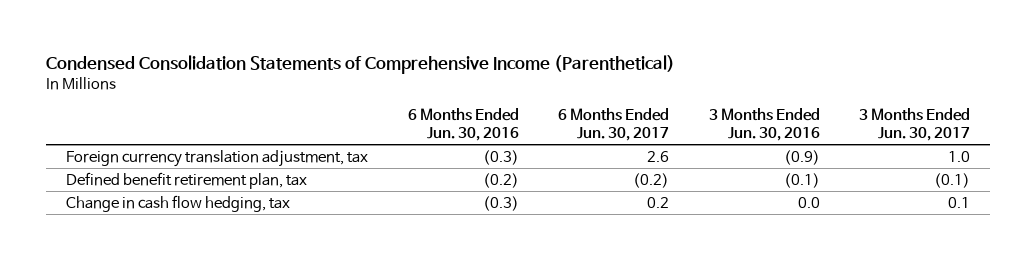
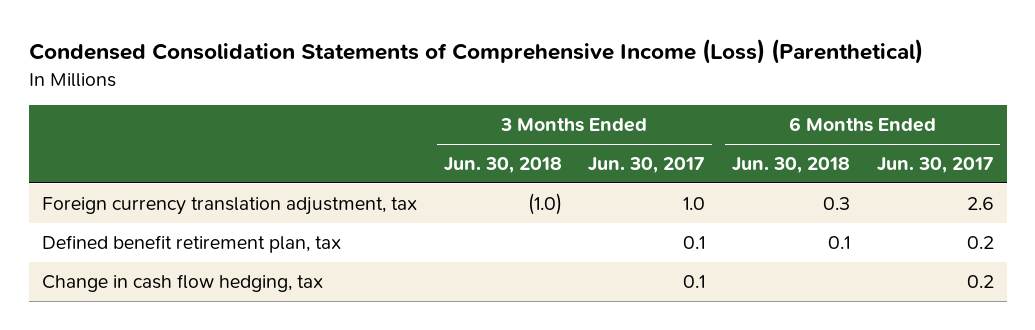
[46,54,676,74] Condensed Consolidation Statements of Comprehensive Income (Parenthetical) -> [28,39,923,65] Condensed Consolidation Statements of Comprehensive Income (Loss) (Parenthetical)
[407,107,519,142] 6 Months Ended Jun. 30, 2016 -> none
[708,107,820,142] 3 Months Ended Jun. 30, 2016 -> none
none -> [443,157,562,174] Jun. 30, 2018
none -> [731,157,850,174] Jun. 30, 2018
[633,172,670,188] (0.2) -> [966,236,994,250] 0.2
[934,172,971,188] (0.1) -> [683,236,706,250] 0.1

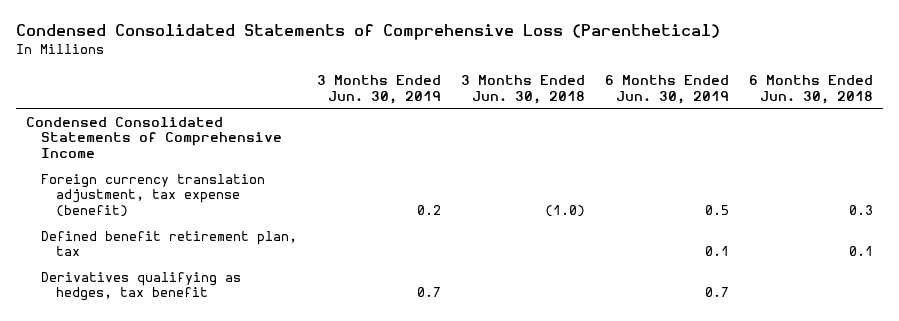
[28,39,923,65] Condensed Consolidation Statements of Comprehensive Income (Loss) (Parenthetical) -> [15,24,720,41] Condensed Consolidated Statements of Comprehensive Loss (Parenthetical)
[588,157,706,174] Jun. 30, 2017 -> none
[876,157,994,174] Jun. 30, 2017 -> none
none -> [316,74,441,104] 3 Months Ended Jun. 30, 2019
none -> [605,74,730,104] 6 Months Ended Jun. 30, 2019
none -> [25,116,282,159] Condensed Consolidated Statements of Comprehensive Income
[41,197,417,216] Foreign currency translation adjustment, tax -> [40,173,265,218] Foreign currency translation adjustment, tax expense (benefit)
[41,274,323,293] Change in cash flow hedging, tax -> none
none -> [40,271,241,302] Derivatives qualifying as hedges, tax benefit

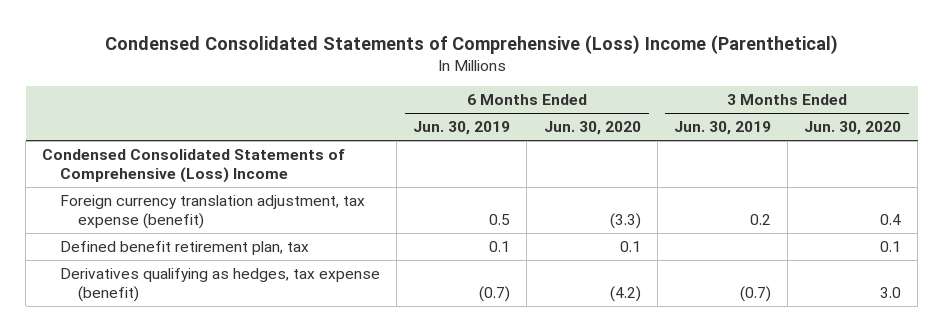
[15,24,720,41] Condensed Consolidated Statements of Comprehensive Loss (Parenthetical) -> [104,34,838,54] Condensed Consolidated Statements of Comprehensive (Loss) Income (Parenthetical)
[461,74,586,104] 3 Months Ended Jun. 30, 2018 -> none
[749,74,874,104] 6 Months Ended Jun. 30, 2018 -> none
none -> [543,121,641,136] Jun. 30, 2020
none -> [803,121,901,136] Jun. 30, 2020
[25,116,282,159] Condensed Consolidated Statements of Comprehensive Income -> [42,149,346,183] Condensed Consolidated Statements of Comprehensive (Loss) Income
[40,271,241,302] Derivatives qualifying as hedges, tax benefit -> [60,268,381,302] Derivatives qualifying as hedges, tax expense (benefit)
[416,287,441,298] 0.7 -> [739,285,771,302] (0.7)
[705,287,730,298] 0.7 -> [479,285,511,302] (0.7)

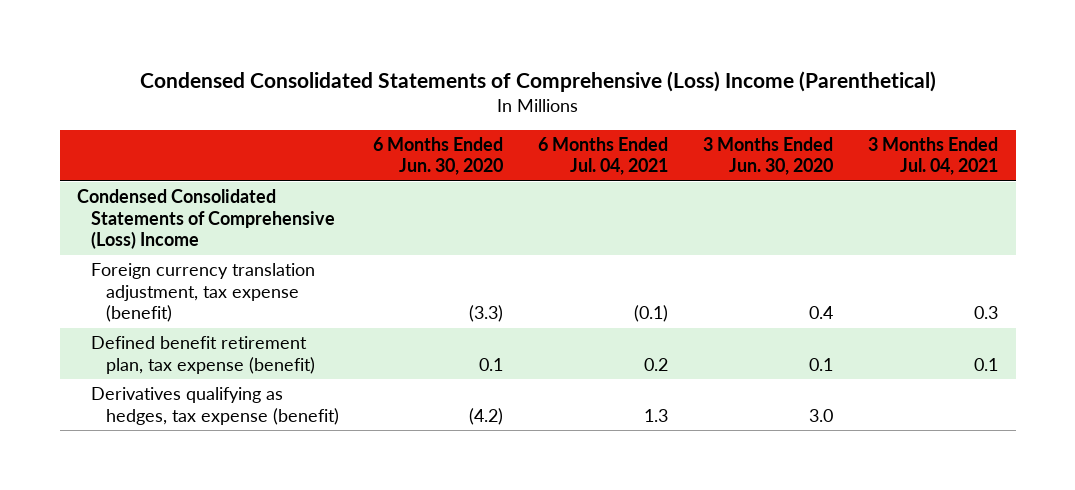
[413,121,511,136] Jun. 30, 2019 -> none
[673,121,771,136] Jun. 30, 2019 -> none
none -> [538,136,669,176] 6 Months Ended Jul. 04, 2021
none -> [868,136,999,176] 3 Months Ended Jul. 04, 2021
[60,241,310,256] Defined benefit retirement plan, tax -> [91,336,315,374] Defined benefit retirement plan, tax expense (benefit)

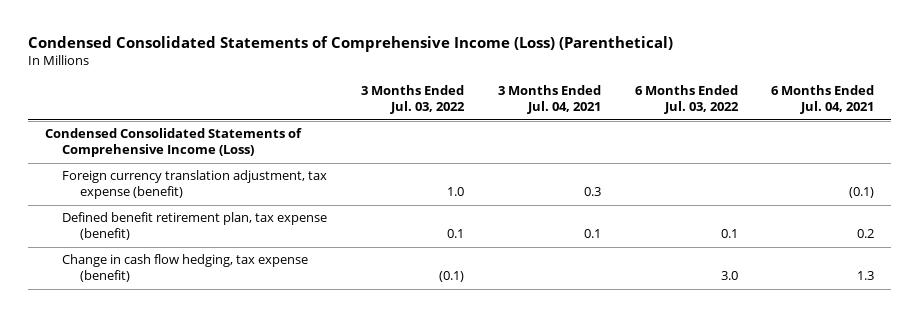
[139,70,936,92] Condensed Consolidated Statements of Comprehensive (Loss) Income (Parenthetical) -> [27,35,673,52] Condensed Consolidated Statements of Comprehensive Income (Loss) (Parenthetical)
[373,136,504,176] 6 Months Ended Jun. 30, 2020 -> none
[703,136,834,176] 3 Months Ended Jun. 30, 2020 -> none
none -> [361,85,466,115] 3 Months Ended Jul. 03, 2022
none -> [634,85,739,115] 6 Months Ended Jul. 03, 2022
[77,189,336,250] Condensed Consolidated Statements of Comprehensive (Loss) Income -> [44,128,302,158] Condensed Consolidated Statements of Comprehensive Income (Loss)
[91,387,339,425] Derivatives qualifying as hedges, tax expense (benefit) -> [62,254,309,283] Change in cash flow hedging, tax expense (benefit)

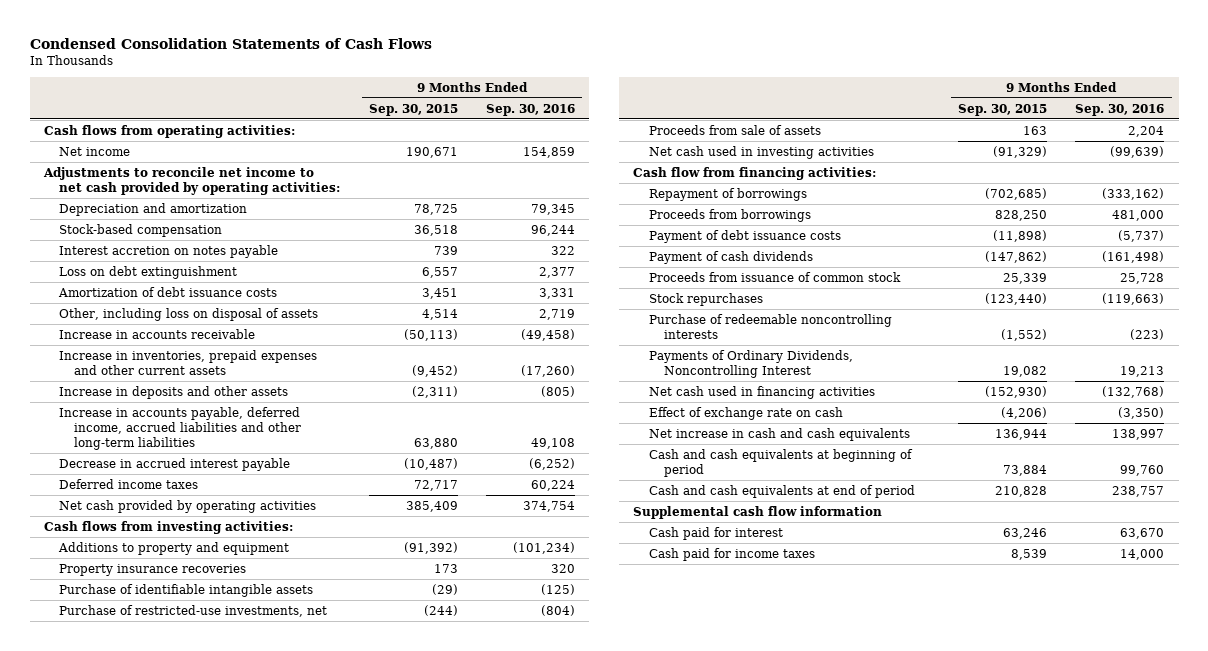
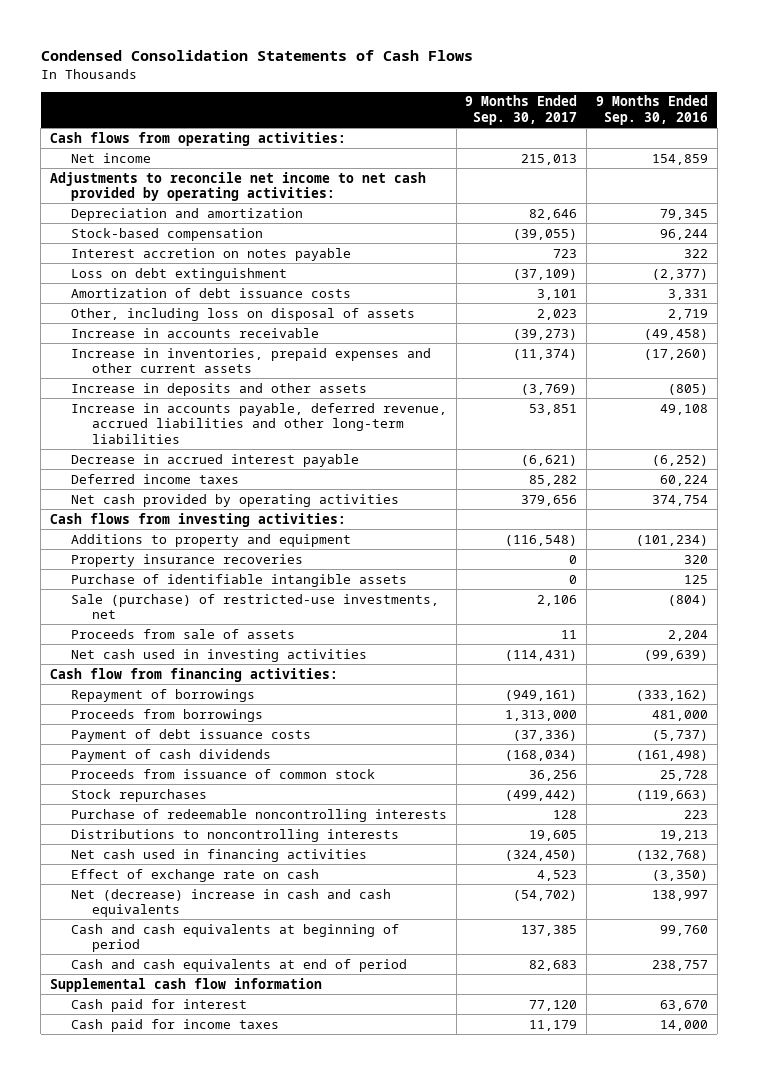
[368,103,458,116] Sep. 30, 2015 -> none
none -> [465,95,578,125] 9 Months Ended Sep. 30, 2017
[538,266,575,278] 2,377 -> [651,268,708,280] (2,377)
[59,406,302,451] Increase in accounts payable, deferred income, accrued liabilities and other long-term liabilities -> [70,402,447,445] Increase in accounts payable, deferred revenue, accrued liabilities and other long-term liabilities
[540,583,575,595] (125) -> [683,574,708,584] 125
[59,604,328,617] Purchase of restricted-use investments, net -> [70,593,439,620] Sale (purchase) of restricted-use investments, net
[1130,328,1165,340] (223) -> [683,809,708,819] 223
[648,349,853,378] Payments of Ordinary Dividends, Noncontrolling Interest -> [70,828,399,842] Distributions to noncontrolling interests
[648,427,910,441] Net increase in cash and cash equivalents -> [70,888,391,918] Net (decrease) increase in cash and cash equivalents

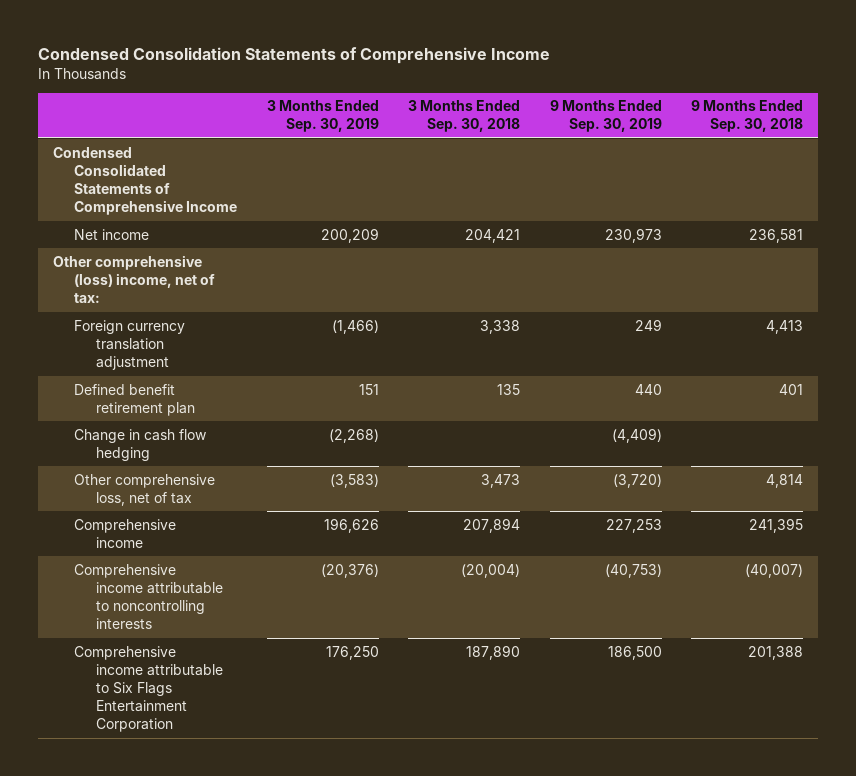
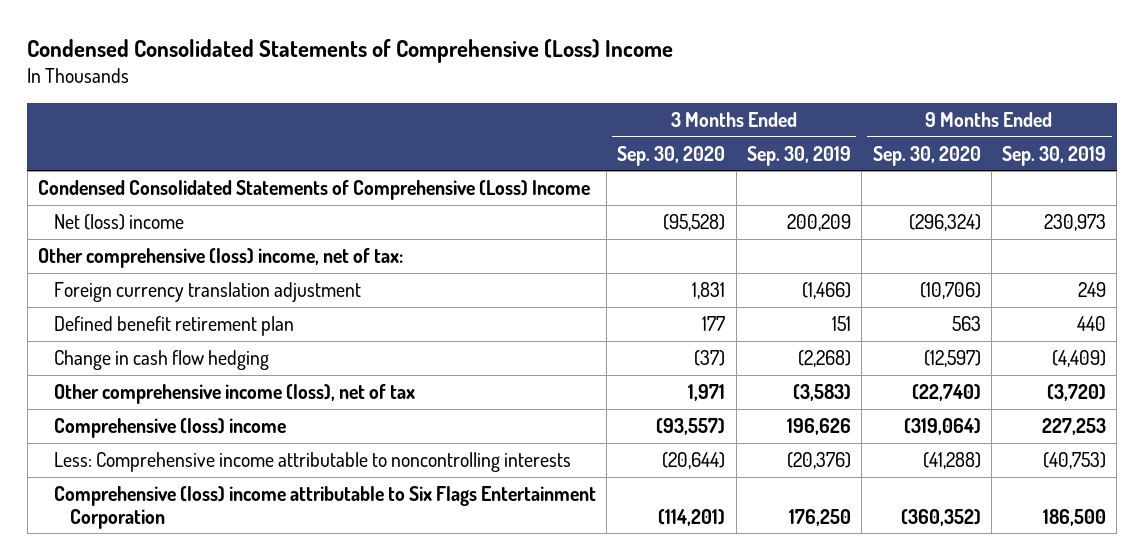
[37,46,550,64] Condensed Consolidation Statements of Comprehensive Income -> [27,39,674,64] Condensed Consolidated Statements of Comprehensive (Loss) Income
[408,100,521,133] 3 Months Ended Sep. 30, 2018 -> none
[691,100,804,133] 9 Months Ended Sep. 30, 2018 -> none
none -> [617,145,726,166] Sep. 30, 2020
none -> [872,145,981,166] Sep. 30, 2020
[52,146,238,215] Condensed Consolidated Statements of Comprehensive Income -> [37,179,590,200] Condensed Consolidated Statements of Comprehensive (Loss) Income
[74,228,150,240] Net income -> [53,213,184,230] Net (loss) income
[74,473,216,506] Other comprehensive loss, net of tax -> [53,383,415,404] Other comprehensive income (loss), net of tax
[74,518,177,548] Comprehensive income -> [53,417,286,438] Comprehensive (loss) income
[74,563,224,629] Comprehensive income attributable to noncontrolling interests -> [53,451,571,472] Less: Comprehensive income attributable to noncontrolling interests
[74,645,224,733] Comprehensive income attributable to Six Flags Entertainment Corporation -> [53,485,596,529] Comprehensive (loss) income attributable to Six Flags Entertainment Corporation

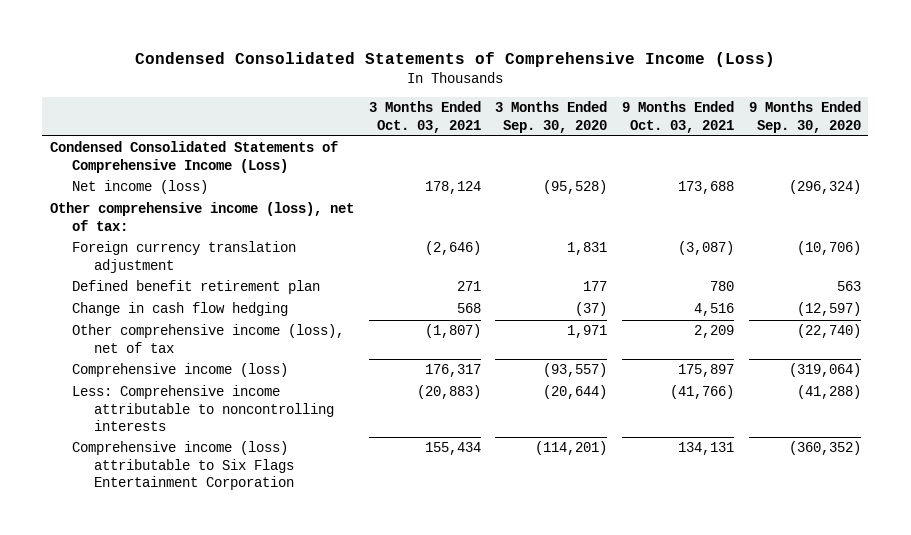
[27,39,674,64] Condensed Consolidated Statements of Comprehensive (Loss) Income -> [135,52,776,68] Condensed Consolidated Statements of Comprehensive Income (Loss)
[747,145,852,166] Sep. 30, 2019 -> none
[1002,145,1107,166] Sep. 30, 2019 -> none
none -> [368,101,481,133] 3 Months Ended Oct. 03, 2021
none -> [622,101,735,133] 9 Months Ended Oct. 03, 2021
[37,179,590,200] Condensed Consolidated Statements of Comprehensive (Loss) Income -> [49,141,338,173] Condensed Consolidated Statements of Comprehensive Income (Loss)
[53,213,184,230] Net (loss) income -> [71,180,208,195] Net income (loss)
[37,247,403,268] Other comprehensive (loss) income, net of tax: -> [49,202,354,231] Other comprehensive income (loss), net of tax:
[53,417,286,438] Comprehensive (loss) income -> [71,363,288,378] Comprehensive income (loss)
[53,485,596,529] Comprehensive (loss) income attributable to Six Flags Entertainment Corporation -> [71,441,294,490] Comprehensive income (loss) attributable to Six Flags Entertainment Corporation

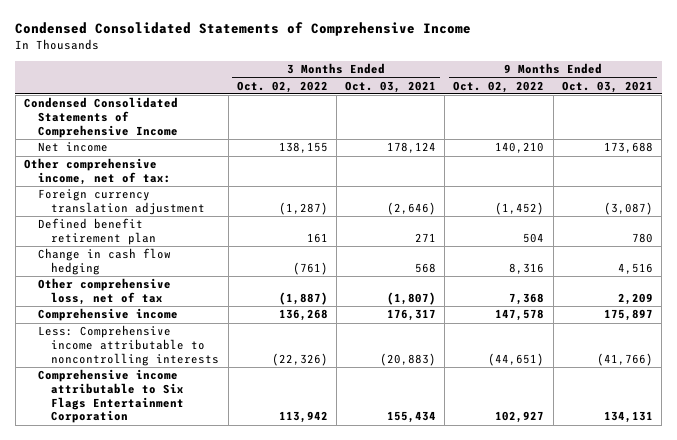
[135,52,776,68] Condensed Consolidated Statements of Comprehensive Income (Loss) -> [15,22,472,37] Condensed Consolidated Statements of Comprehensive Income
[495,101,608,133] 3 Months Ended Sep. 30, 2020 -> none
[749,101,862,133] 9 Months Ended Sep. 30, 2020 -> none
none -> [236,80,328,93] Oct. 02, 2022
none -> [453,80,545,93] Oct. 02, 2022
[49,141,338,173] Condensed Consolidated Statements of Comprehensive Income (Loss) -> [23,97,178,138] Condensed Consolidated Statements of Comprehensive Income
[71,180,208,195] Net income (loss) -> [37,142,108,153] Net income
[49,202,354,231] Other comprehensive income (loss), net of tax: -> [23,158,171,186] Other comprehensive income, net of tax:
[71,324,344,353] Other comprehensive income (loss), net of tax -> [37,278,171,306] Other comprehensive loss, net of tax
[71,363,288,378] Comprehensive income (loss) -> [37,308,178,322] Comprehensive income
[71,441,294,490] Comprehensive income (loss) attributable to Six Flags Entertainment Corporation -> [37,369,185,424] Comprehensive income attributable to Six Flags Entertainment Corporation

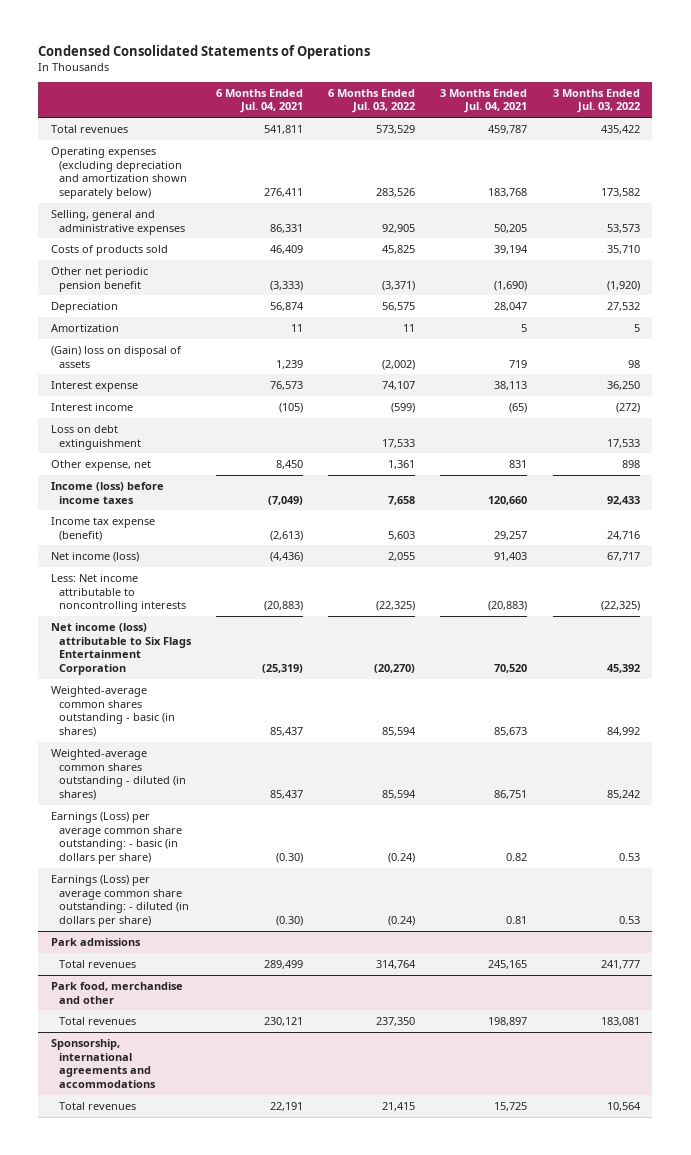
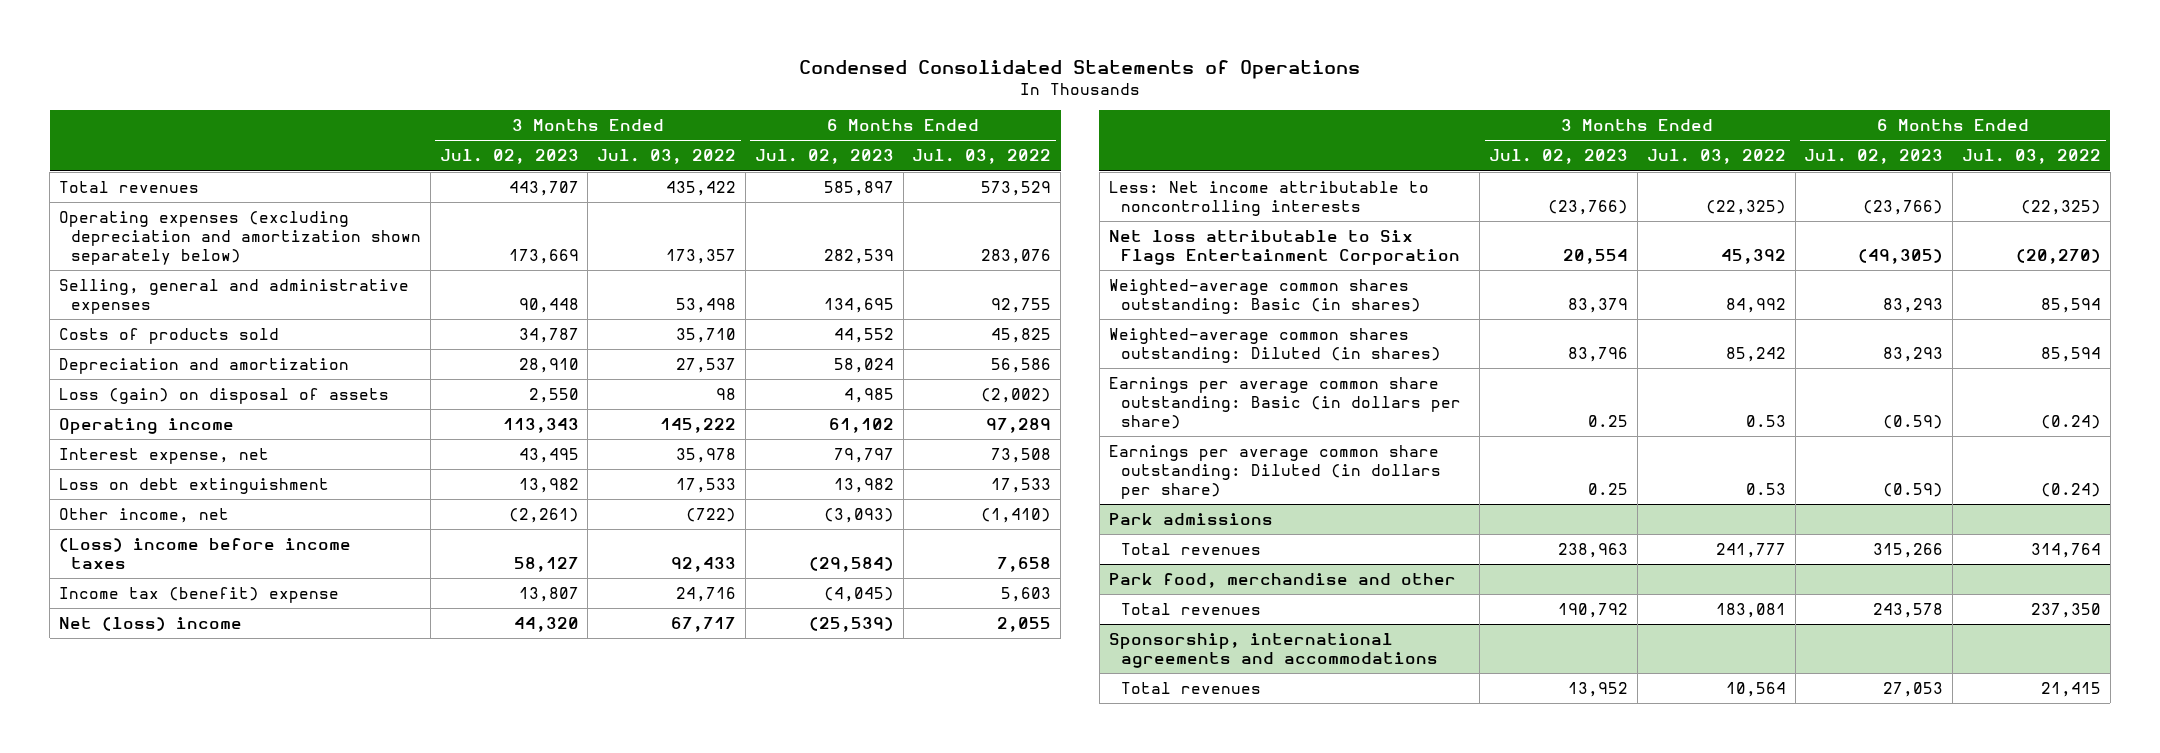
[216,88,304,114] 6 Months Ended Jul. 04, 2021 -> none
[440,88,528,114] 3 Months Ended Jul. 04, 2021 -> none
none -> [439,149,579,165] Jul. 02, 2023
none -> [754,149,894,165] Jul. 02, 2023
[376,187,416,197] 283,526 -> [981,248,1052,264] 283,076
[600,187,640,197] 173,582 -> [666,248,737,264] 173,357
[382,223,416,233] 92,905 -> [991,298,1052,314] 92,755
[606,223,640,233] 53,573 -> [676,298,737,314] 53,498
[50,266,148,292] Other net periodic pension benefit -> none
[50,301,118,313] Depreciation -> none
[50,323,119,332] Amortization -> none
[50,402,133,411] Interest income -> none
none -> [59,358,350,375] Depreciation and amortization
[50,345,182,368] (Gain) loss on disposal of assets -> [59,388,390,405] Loss (gain) on disposal of assets
none -> [59,418,235,435] Operating income
[50,380,138,392] Interest expense -> [59,448,270,465] Interest expense, net
[382,380,416,390] 74,107 -> [991,448,1052,464] 73,508
[606,380,640,390] 36,250 -> [676,448,737,464] 35,978
[50,459,151,471] Other expense, net -> [59,508,230,524] Other income, net
[388,459,416,469] 1,361 -> [981,508,1052,524] (1,410)
[621,459,640,468] 898 -> [686,508,737,523] (722)
[50,481,164,504] Income (loss) before income taxes -> [59,538,352,570] (Loss) income before income taxes
[50,516,155,541] Income tax expense (benefit) -> [59,587,340,604] Income tax (benefit) expense
[50,551,139,562] Net income (loss) -> [59,617,243,632] Net (loss) income
[50,622,192,675] Net income (loss) attributable to Six Flags Entertainment Corporation -> [1108,230,1460,266] Net loss attributable to Six Flags Entertainment Corporation
[50,685,175,737] Weighted-average common shares outstanding - basic (in shares) -> [1108,279,1421,315] Weighted-average common shares outstanding: Basic (in shares)
[50,748,186,800] Weighted-average common shares outstanding - diluted (in shares) -> [1108,328,1441,364] Weighted-average common shares outstanding: Diluted (in shares)
[50,811,182,864] Earnings (Loss) per average common share outstanding: - basic (in dollars per share) -> [1108,377,1461,429] Earnings per average common share outstanding: Basic (in dollars per share)
[50,874,189,927] Earnings (Loss) per average common share outstanding: - diluted (in dollars per share) -> [1108,445,1441,499] Earnings per average common share outstanding: Diluted (in dollars per share)

